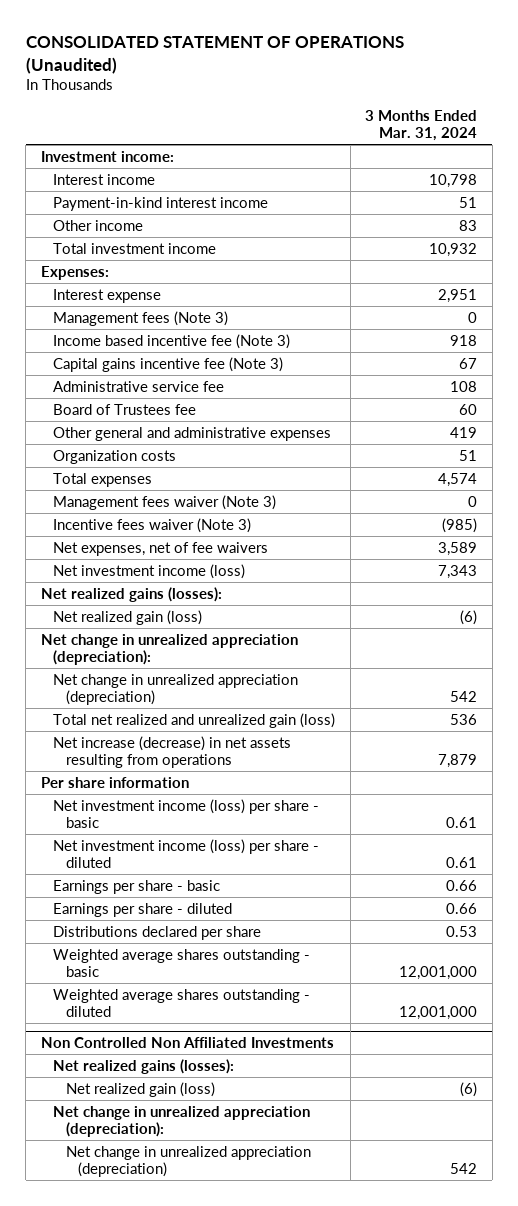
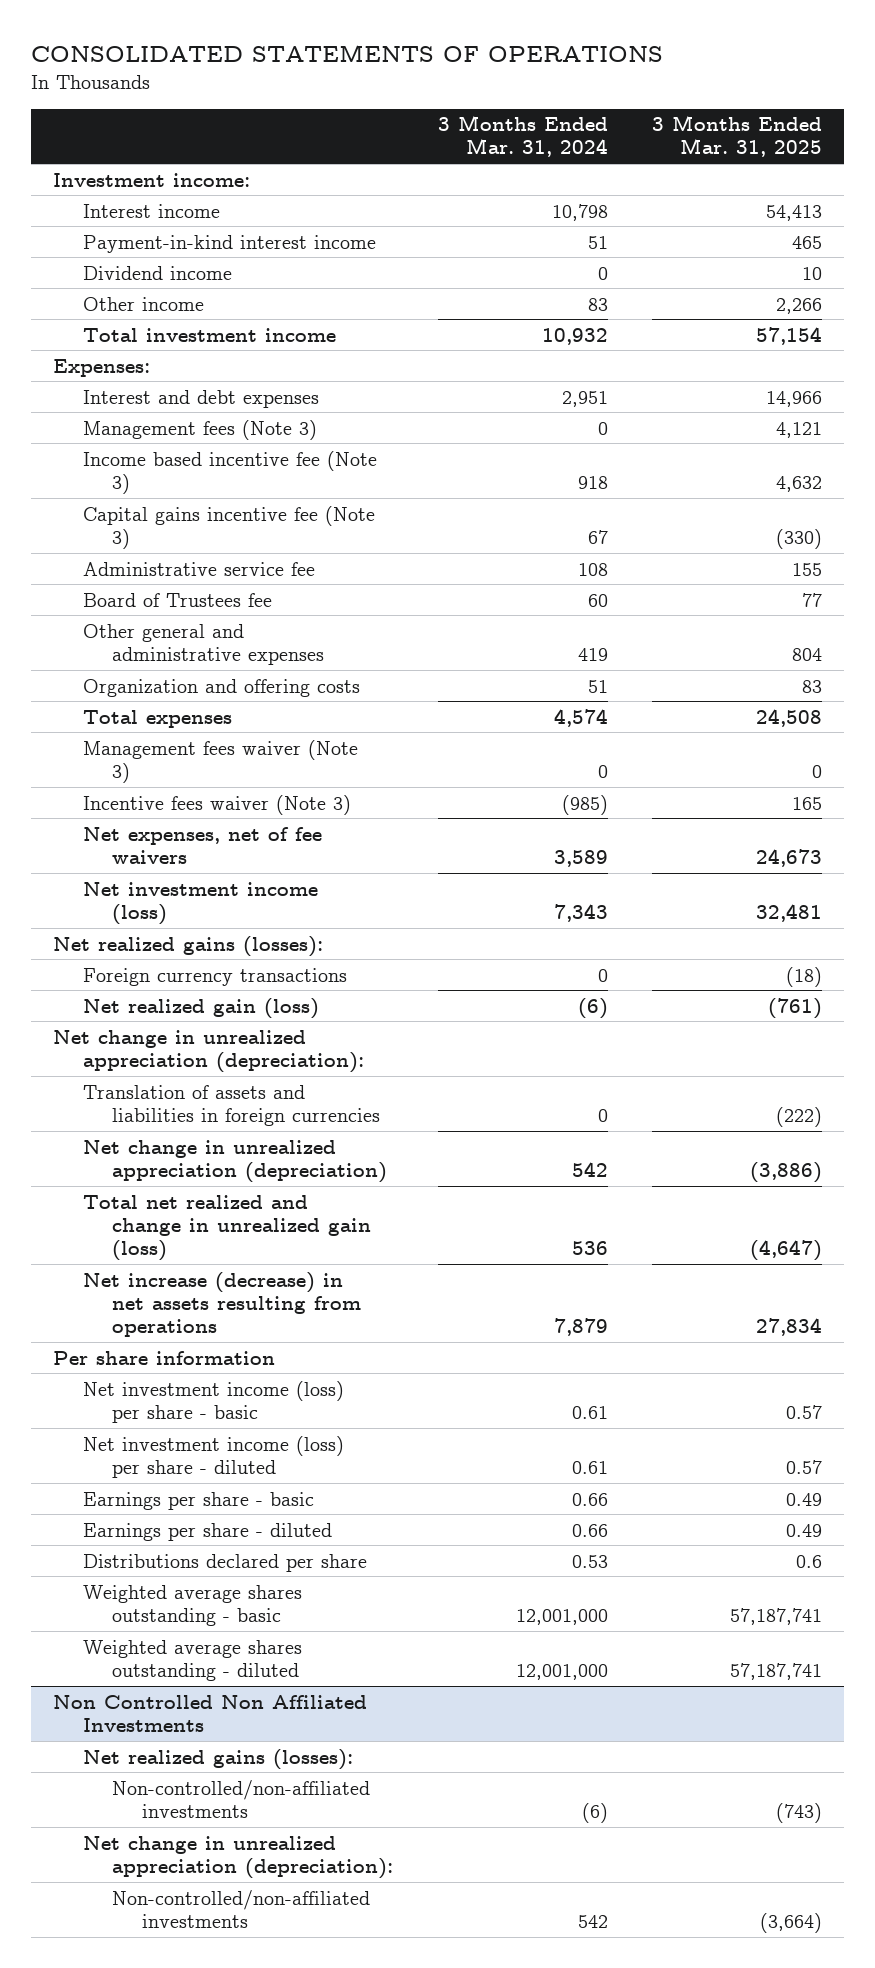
[25,36,404,74] CONSOLIDATED STATEMENT OF OPERATIONS (Unaudited) -> [30,44,663,62] CONSOLIDATED STATEMENTS OF OPERATIONS
none -> [651,115,822,158] 3 Months Ended Mar. 31, 2025
none -> [82,265,232,280] Dividend income
[53,288,162,303] Interest expense -> [82,389,319,408] Interest and debt expenses
[53,449,177,464] Organization costs -> [82,678,360,697] Organization and offering costs
none -> [82,967,347,986] Foreign currency transactions
none -> [82,1084,381,1126] Translation of assets and liabilities in foreign currencies
[53,712,336,728] Total net realized and unrealized gain (loss) -> [82,1194,372,1261] Total net realized and change in unrealized gain (loss)
[65,1081,215,1097] Net realized gain (loss) -> none
none -> [112,1779,371,1818] Non-controlled/non-affiliated investments
[65,1145,311,1177] Net change in unrealized appreciation (depreciation) -> [112,1889,371,1928] Non-controlled/non-affiliated investments

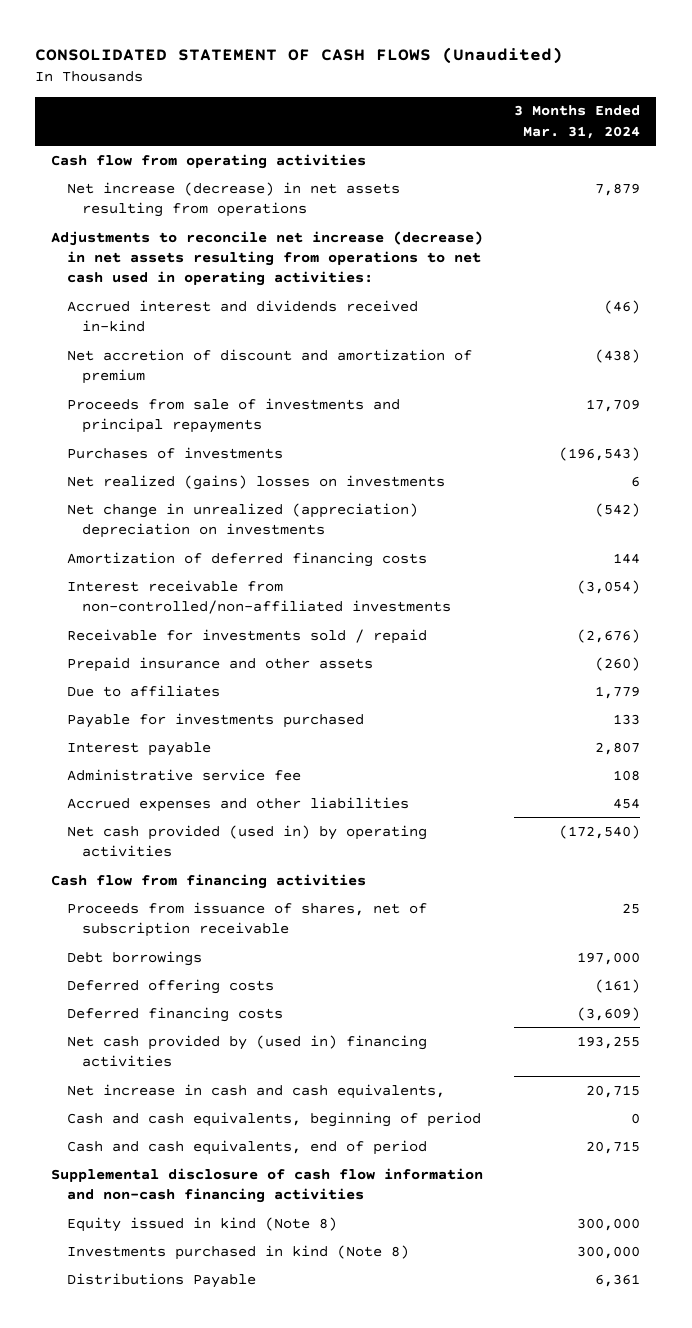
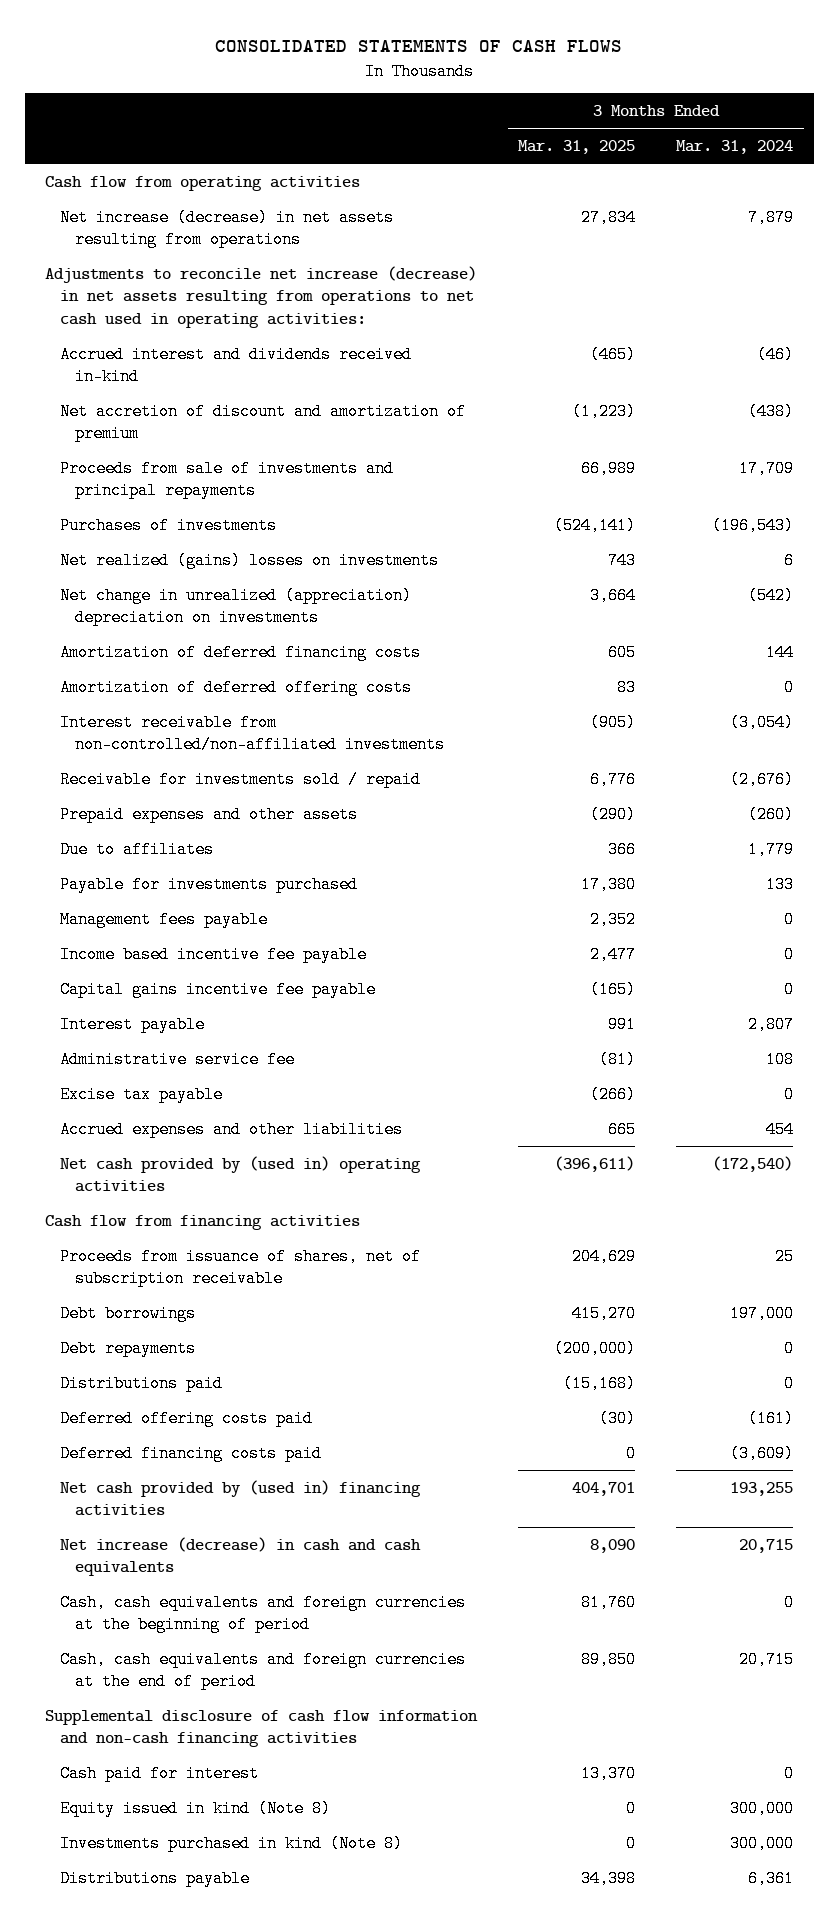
[35,46,564,64] CONSOLIDATED STATEMENT OF CASH FLOWS (Unaudited) -> [215,40,623,53] CONSOLIDATED STATEMENTS OF CASH FLOWS
none -> [518,139,636,154] Mar. 31, 2025
none -> [60,678,413,696] Amortization of deferred offering costs
[66,656,373,672] Prepaid insurance and other assets -> [60,805,359,823] Prepaid expenses and other assets
none -> [60,910,269,928] Management fees payable
none -> [60,945,368,963] Income based incentive fee payable
none -> [60,980,377,998] Capital gains incentive fee payable
none -> [60,1085,224,1103] Excise tax payable
[66,824,427,858] Net cash provided (used in) by operating activities -> [60,1155,422,1193] Net cash provided by (used in) operating activities
none -> [60,1339,197,1357] Debt repayments
none -> [60,1374,224,1392] Distributions paid
[66,978,274,994] Deferred offering costs -> [60,1409,314,1427] Deferred offering costs paid
[66,1006,283,1022] Deferred financing costs -> [60,1444,323,1462] Deferred financing costs paid
[66,1083,445,1099] Net increase in cash and cash equivalents, -> [60,1536,422,1577] Net increase (decrease) in cash and cash equivalents
[66,1111,481,1127] Cash and cash equivalents, beginning of period -> [60,1593,467,1634] Cash, cash equivalents and foreign currencies at the beginning of period
[66,1139,427,1155] Cash and cash equivalents, end of period -> [60,1650,467,1691] Cash, cash equivalents and foreign currencies at the end of period
none -> [60,1764,260,1782] Cash paid for interest
[66,1272,256,1288] Distributions Payable -> [60,1869,251,1887] Distributions payable

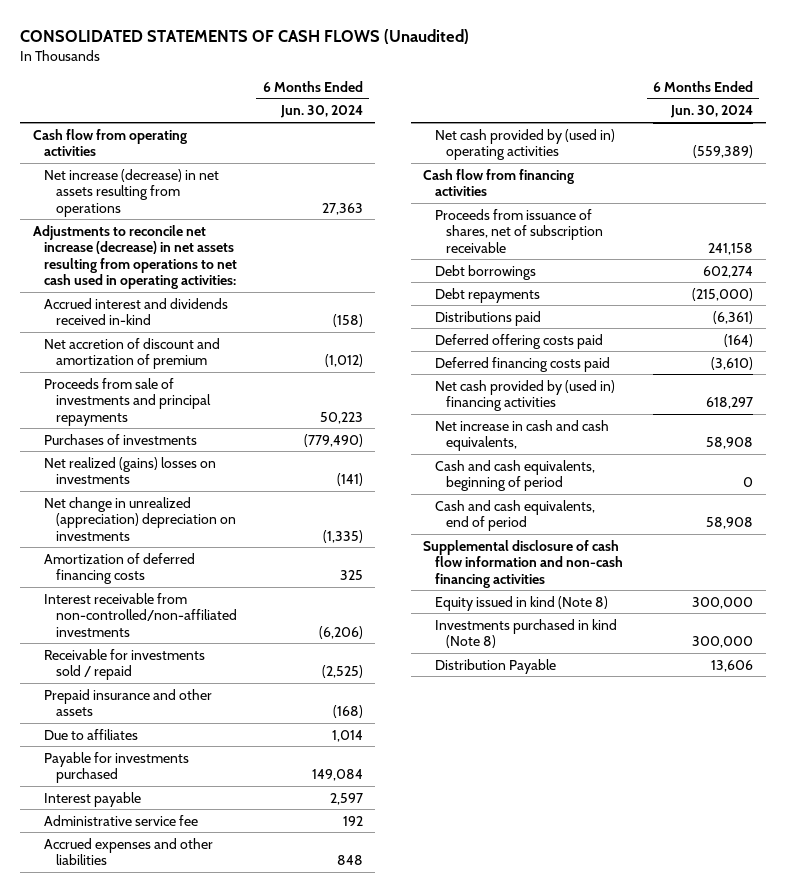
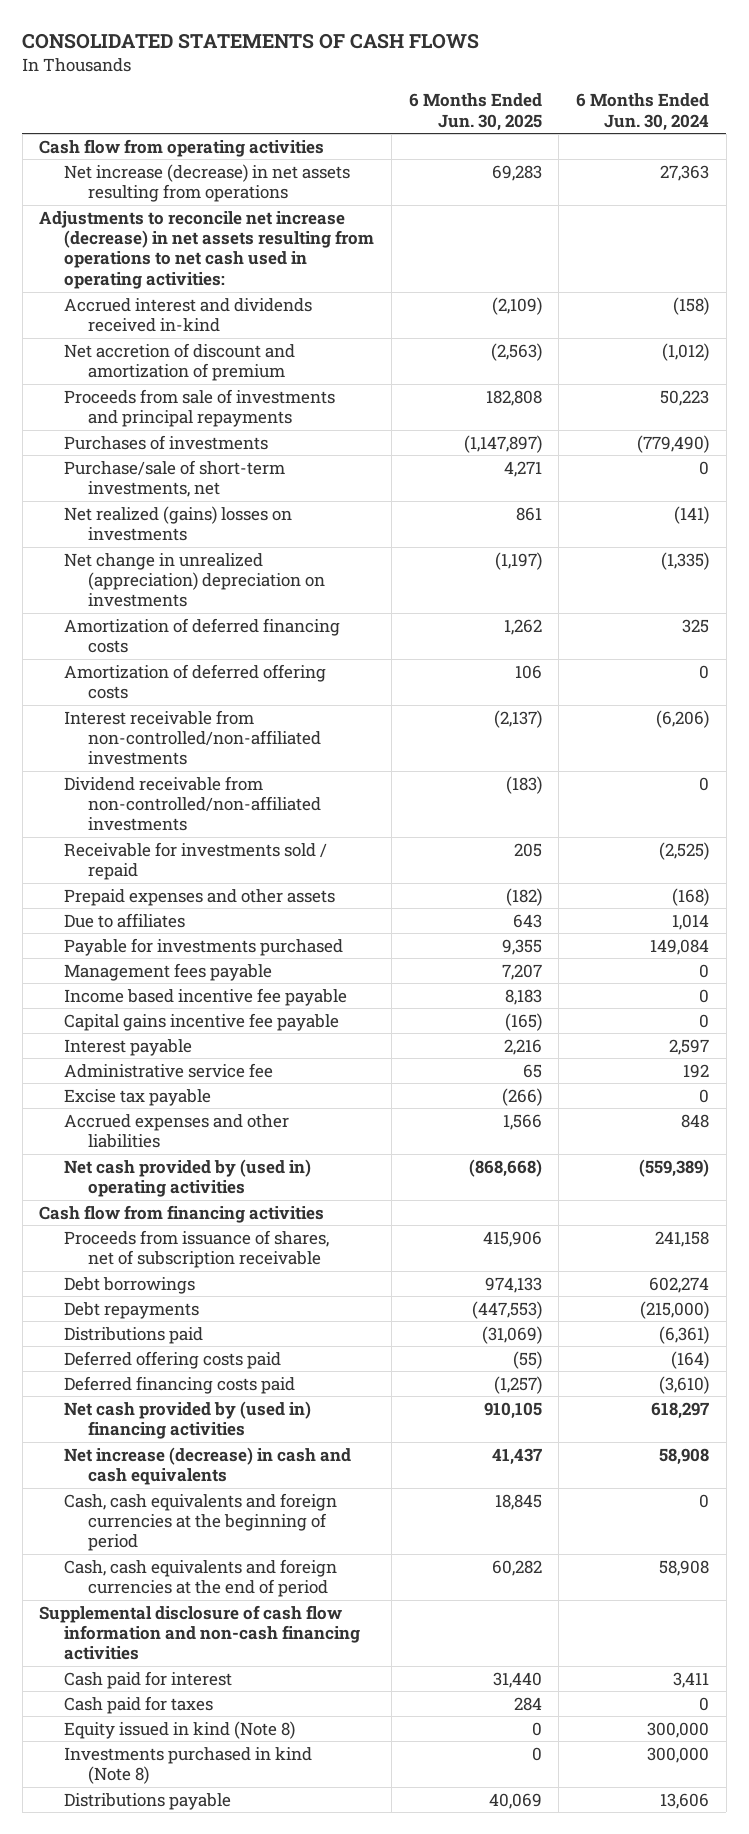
[20,29,470,45] CONSOLIDATED STATEMENTS OF CASH FLOWS (Unaudited) -> [22,33,480,50] CONSOLIDATED STATEMENTS OF CASH FLOWS
none -> [408,93,542,131] 6 Months Ended Jun. 30, 2025
none -> [63,459,285,498] Purchase/sale of short-term investments, net
none -> [63,663,326,700] Amortization of deferred offering costs
none -> [63,775,322,832] Dividend receivable from non-controlled/non-affiliated investments
[44,688,213,717] Prepaid insurance and other assets -> [63,888,335,906] Prepaid expenses and other assets
none -> [63,962,272,981] Management fees payable
none -> [63,987,347,1006] Income based incentive fee payable
none -> [63,1012,339,1031] Capital gains incentive fee payable
none -> [63,1088,211,1106] Excise tax payable
[434,419,609,452] Net increase in cash and cash equivalents, -> [63,1446,351,1486] Net increase (decrease) in cash and cash equivalents
[434,459,595,492] Cash and cash equivalents, beginning of period -> [63,1492,337,1552] Cash, cash equivalents and foreign currencies at the beginning of period
[434,499,595,532] Cash and cash equivalents, end of period -> [63,1558,337,1598] Cash, cash equivalents and foreign currencies at the end of period
none -> [63,1670,232,1689] Cash paid for interest
none -> [63,1695,213,1714] Cash paid for taxes
[434,658,556,674] Distribution Payable -> [63,1792,231,1810] Distributions payable

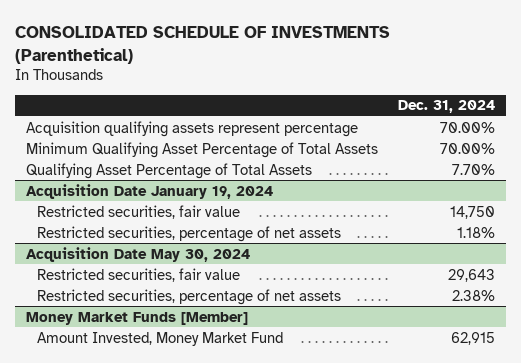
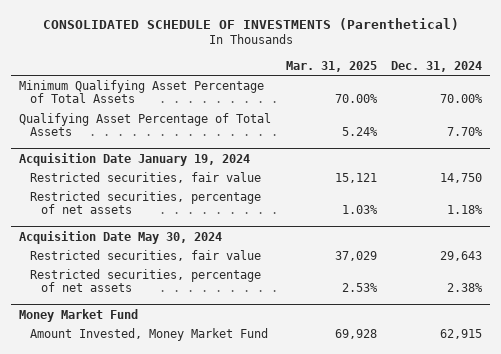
none -> [285,60,377,72] Mar. 31, 2025
[25,120,358,137] Acquisition qualifying assets represent percentage -> none
[25,311,248,325] Money Market Funds [Member] -> [18,308,138,322] Money Market Fund

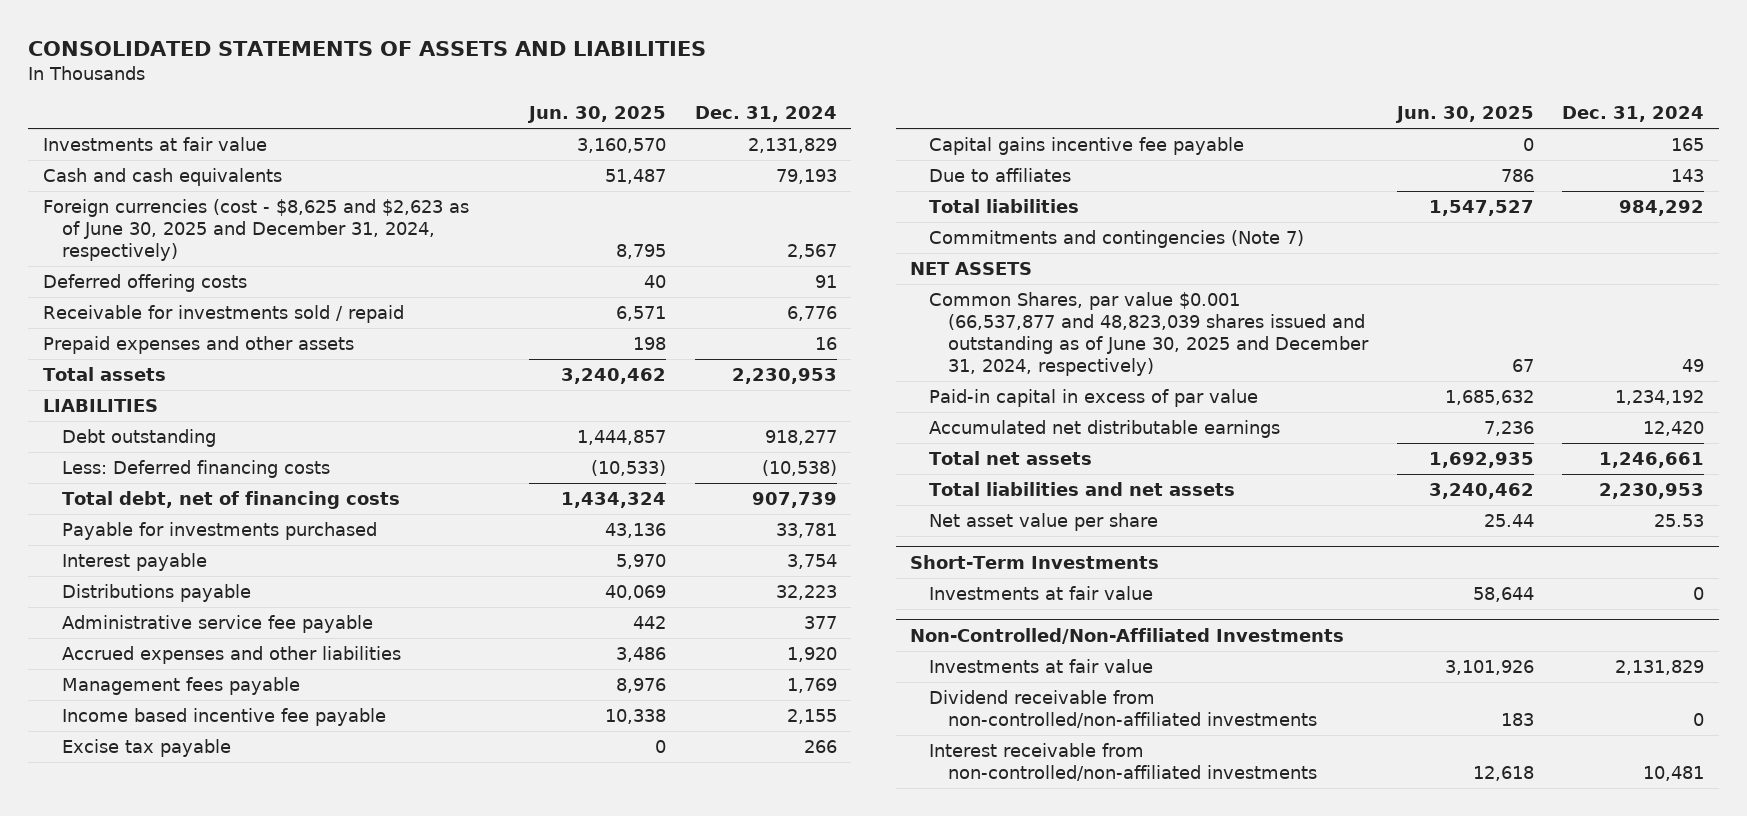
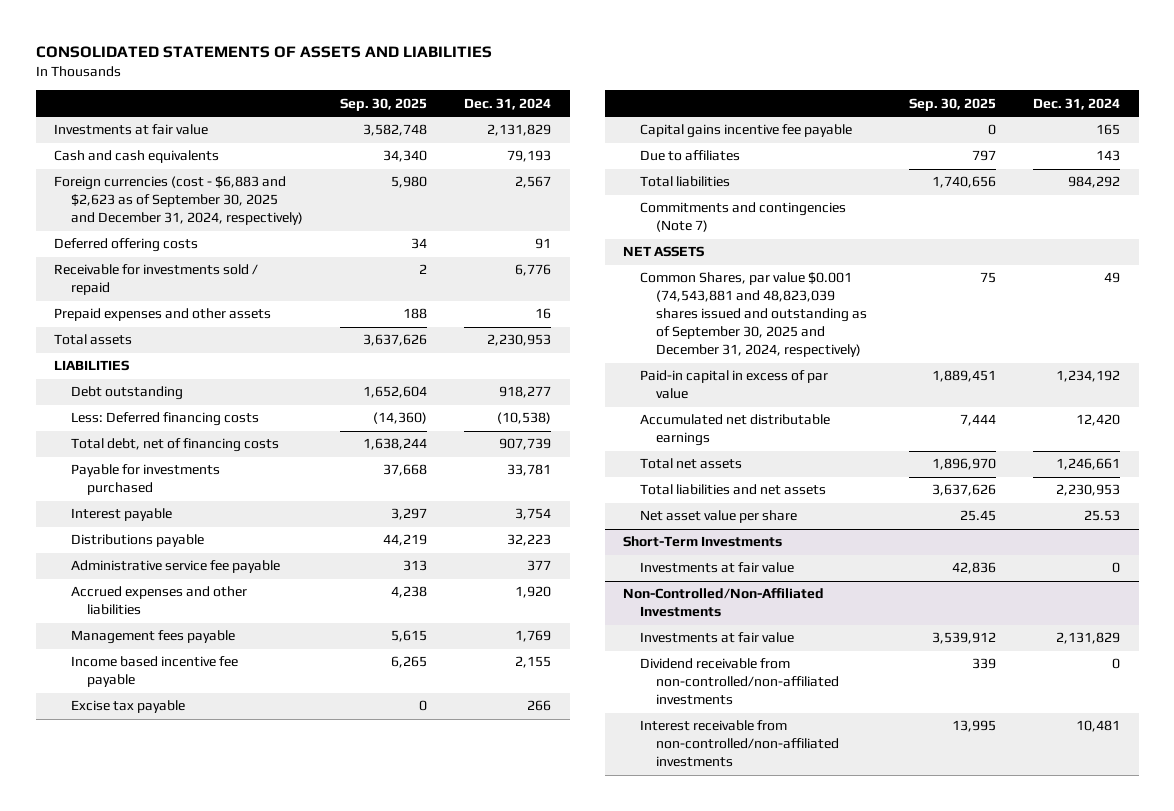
[527,106,667,124] Jun. 30, 2025 -> none
none -> [339,97,427,111] Sep. 30, 2025
[42,198,469,261] Foreign currencies (cost - $8,625 and $2,623 as of June 30, 2025 and December 31, 2024, respectively) -> [54,176,303,226] Foreign currencies (cost - $6,883 and $2,623 as of September 30, 2025 and December 31, 2024, respectively)
[928,291,1369,376] Common Shares, par value $0.001 (66,537,877 and 48,823,039 shares issued and outstanding as of June 30, 2025 and December 31, 2024, respectively) -> [639,272,868,358] Common Shares, par value $0.001 (74,543,881 and 48,823,039 shares issued and outstanding as of September 30, 2025 and December 31, 2024, respectively)

